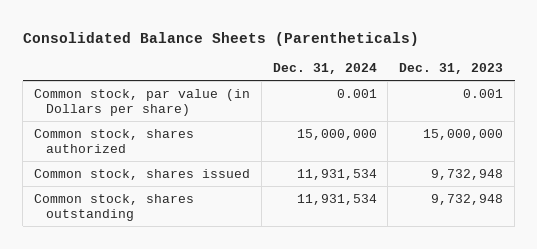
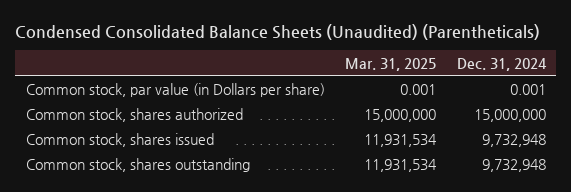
[22,31,419,46] Consolidated Balance Sheets (Parentheticals) -> [15,23,541,40] Condensed Consolidated Balance Sheets (Unaudited) (Parentheticals)
[399,62,504,74] Dec. 31, 2023 -> none
none -> [345,57,437,71] Mar. 31, 2025
[296,168,377,180] 11,931,534 -> [481,134,546,148] 9,732,948
[296,193,377,205] 11,931,534 -> [481,159,546,173] 9,732,948

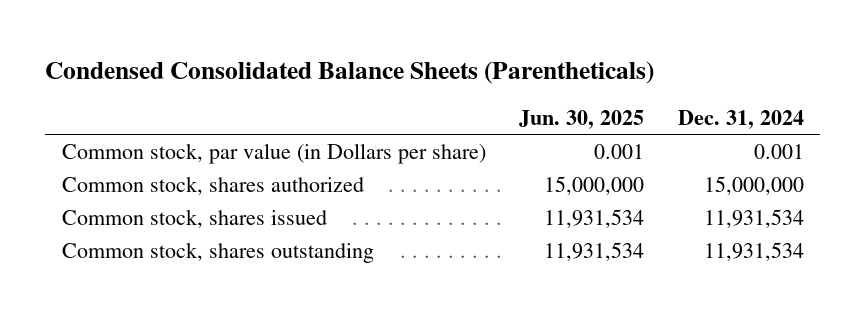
[15,23,541,40] Condensed Consolidated Balance Sheets (Unaudited) (Parentheticals) -> [44,61,654,85] Condensed Consolidated Balance Sheets (Parentheticals)
[345,57,437,71] Mar. 31, 2025 -> none
none -> [519,110,645,130] Jun. 30, 2025
[481,134,546,148] 9,732,948 -> [703,208,804,228] 11,931,534
[481,159,546,173] 9,732,948 -> [703,241,804,261] 11,931,534

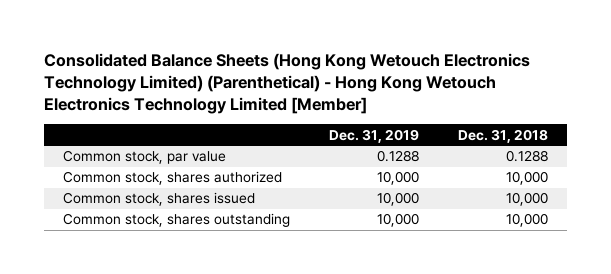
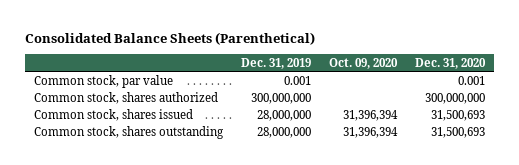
[44,53,531,115] Consolidated Balance Sheets (Hong Kong Wetouch Electronics Technology Limited) (Parenthetical) - Hong Kong Wetouch Electronics Technology Limited [Member] -> [24,31,315,45] Consolidated Balance Sheets (Parenthetical)
[457,128,548,143] Dec. 31, 2018 -> none
none -> [329,57,399,69] Oct. 09, 2020
none -> [415,57,487,69] Dec. 31, 2020
[377,150,420,163] 0.1288 -> [284,75,312,85] 0.001
[377,171,420,186] 10,000 -> [251,92,312,104] 300,000,000
[377,192,420,207] 10,000 -> [257,109,312,121] 28,000,000
[377,213,420,228] 10,000 -> [257,126,312,138] 28,000,000

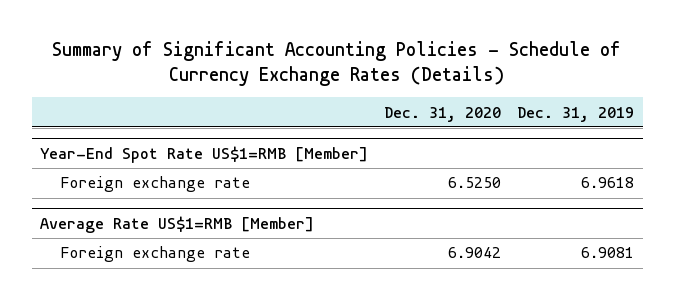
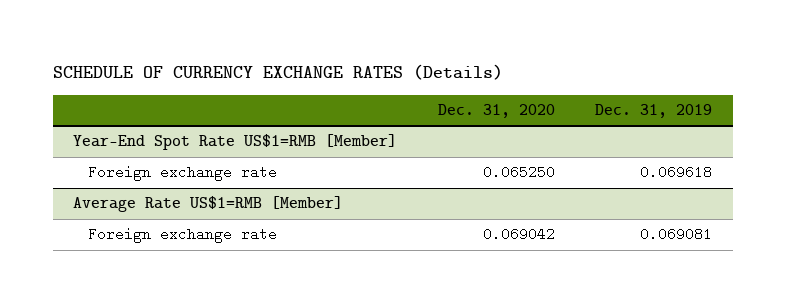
[52,41,622,87] Summary of Significant Accounting Policies - Schedule of Currency Exchange Rates (Details) -> [52,64,503,81] SCHEDULE OF CURRENCY EXCHANGE RATES (Details)
[448,177,502,189] 6.5250 -> [482,165,555,180] 0.065250
[581,177,635,189] 6.9618 -> [640,165,713,180] 0.069618
[448,247,502,259] 6.9042 -> [482,227,555,242] 0.069042
[581,247,635,259] 6.9081 -> [640,227,713,242] 0.069081

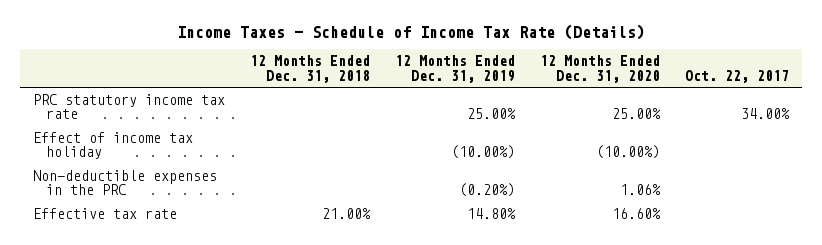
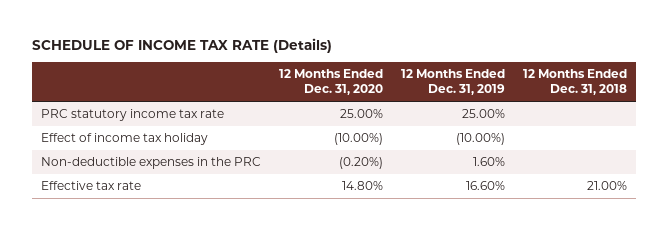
[176,23,645,40] Income Taxes - Schedule of Income Tax Rate (Details) -> [31,38,332,54] SCHEDULE OF INCOME TAX RATE (Details)
[685,69,790,83] Oct. 22, 2017 -> none
[458,183,515,198] (0.20%) -> [473,157,506,167] 1.60%
[619,184,661,196] 1.06% -> [338,157,383,170] (0.20%)
[466,207,516,219] 14.80% -> [466,181,506,191] 16.60%
[611,207,661,219] 16.60% -> [341,181,383,191] 14.80%

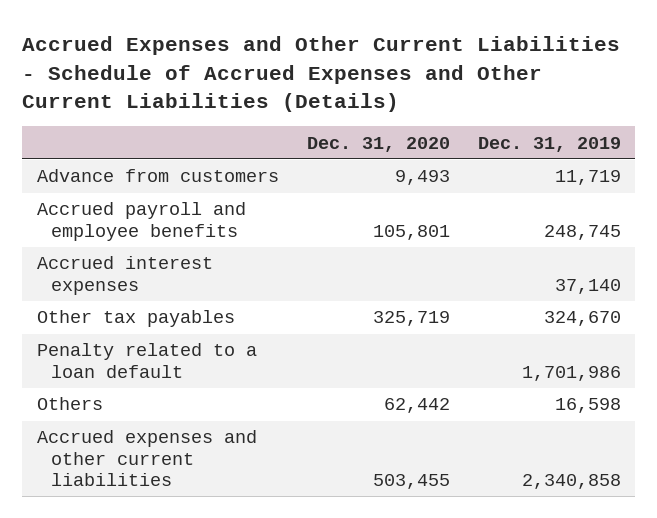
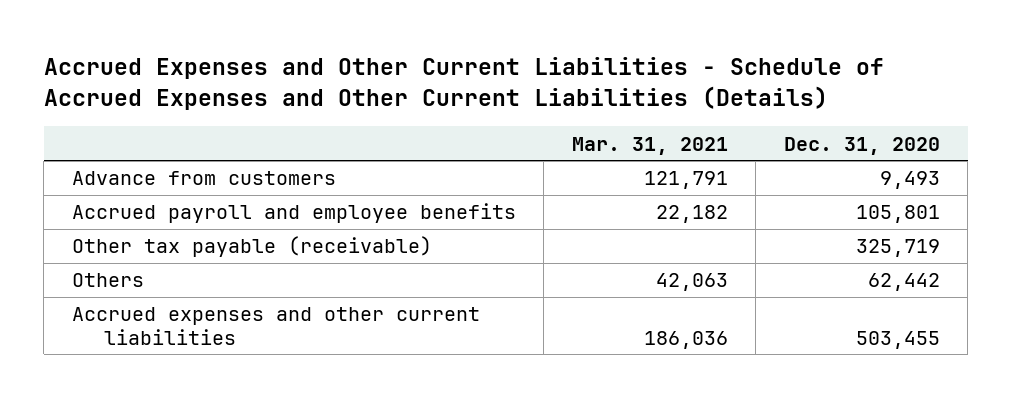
[477,136,621,152] Dec. 31, 2019 -> none
none -> [571,136,728,155] Mar. 31, 2021
[36,256,213,295] Accrued interest expenses -> none
[36,343,257,378] Penalty related to a loan default -> none
[36,310,235,328] Other tax payables -> [71,236,432,258] Other tax payable (receivable)

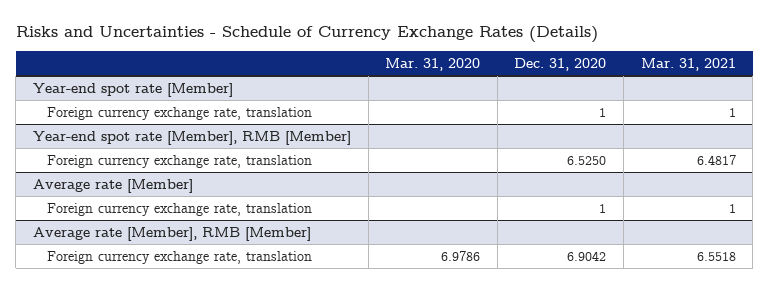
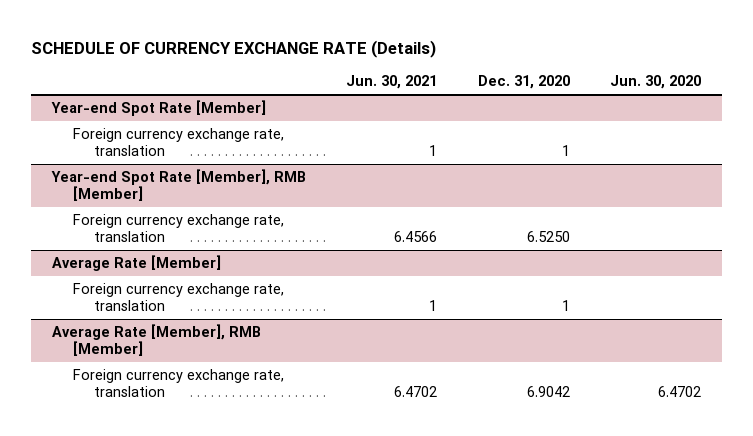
[15,26,598,44] Risks and Uncertainties - Schedule of Currency Exchange Rates (Details) -> [31,39,437,58] SCHEDULE OF CURRENCY EXCHANGE RATE (Details)
[385,58,481,72] Mar. 31, 2020 -> none
[640,58,736,72] Mar. 31, 2021 -> none
none -> [346,75,438,90] Jun. 30, 2021
none -> [610,75,702,90] Jun. 30, 2020
[32,82,233,97] Year-end spot rate [Member] -> [50,100,266,117] Year-end Spot Rate [Member]
[32,130,351,145] Year-end spot rate [Member], RMB [Member] -> [50,169,306,202] Year-end Spot Rate [Member], RMB [Member]
[32,178,193,193] Average rate [Member] -> [51,255,221,272] Average Rate [Member]
[32,226,311,241] Average rate [Member], RMB [Member] -> [51,324,261,357] Average Rate [Member], RMB [Member]

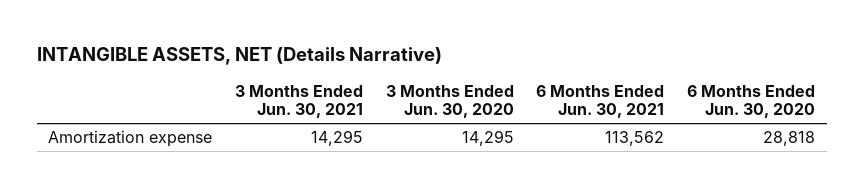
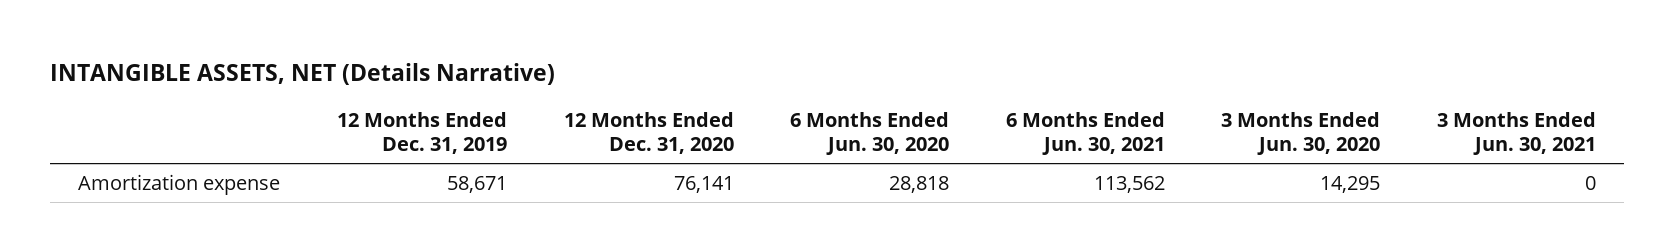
none -> [337,111,508,155] 12 Months Ended Dec. 31, 2019
none -> [563,111,734,155] 12 Months Ended Dec. 31, 2020
[310,130,363,147] 14,295 -> [1584,175,1596,190] 0

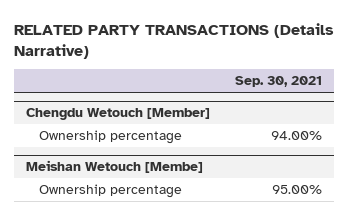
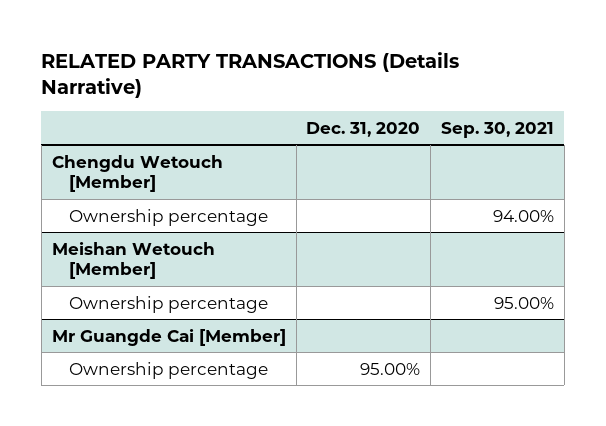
none -> [306,121,421,137] Dec. 31, 2020
[26,160,204,174] Meishan Wetouch [Membe] -> [51,241,215,280] Meishan Wetouch [Member]
none -> [51,328,286,346] Mr Guangde Cai [Member]
none -> [68,361,268,379] Ownership percentage

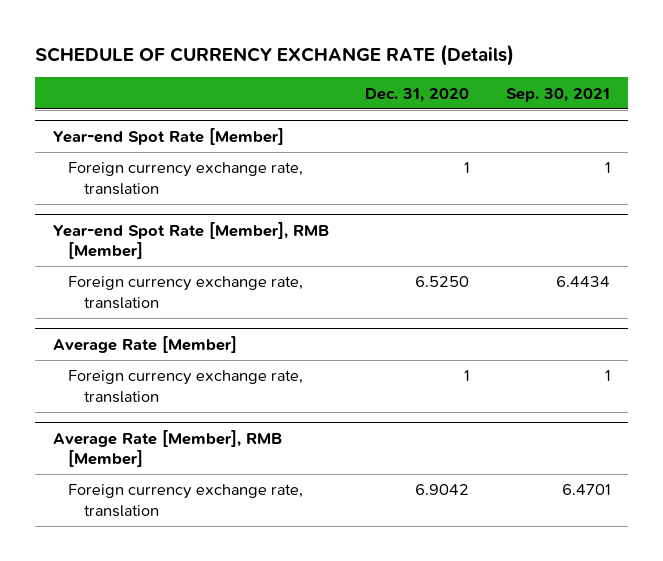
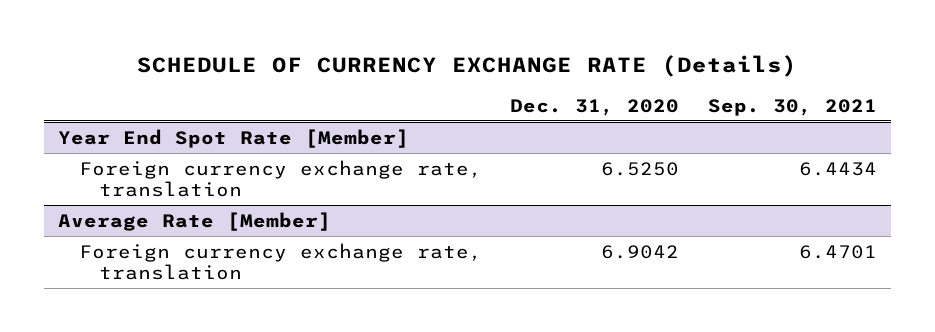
[68,162,304,195] Foreign currency exchange rate, translation -> none
[52,221,329,259] Year-end Spot Rate [Member], RMB [Member] -> none
[52,127,284,145] Year-end Spot Rate [Member] -> [58,128,410,148] Year End Spot Rate [Member]
[68,370,304,403] Foreign currency exchange rate, translation -> none
[52,429,282,467] Average Rate [Member], RMB [Member] -> none

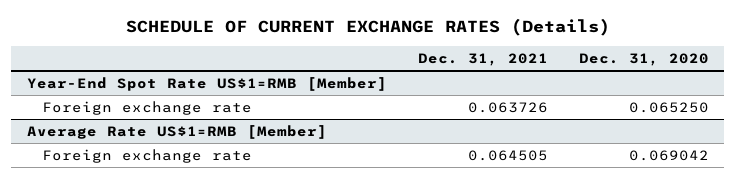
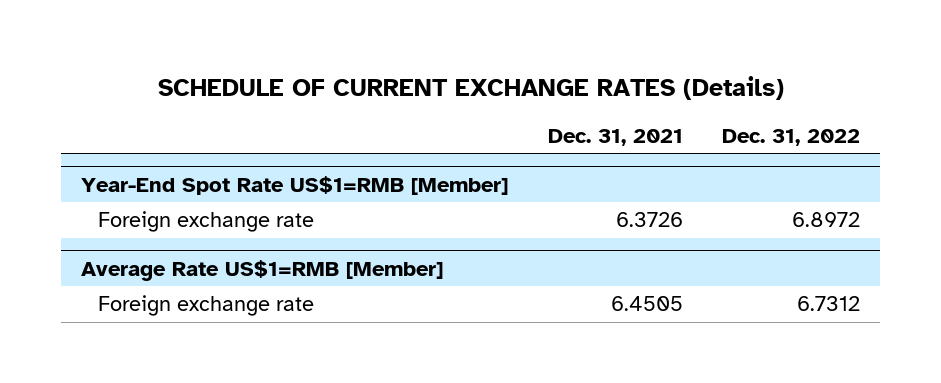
[578,52,709,66] Dec. 31, 2020 -> none
none -> [721,128,860,146] Dec. 31, 2022
[467,101,548,113] 0.063726 -> [615,212,683,228] 6.3726
[467,149,548,161] 0.064505 -> [610,296,683,312] 6.4505

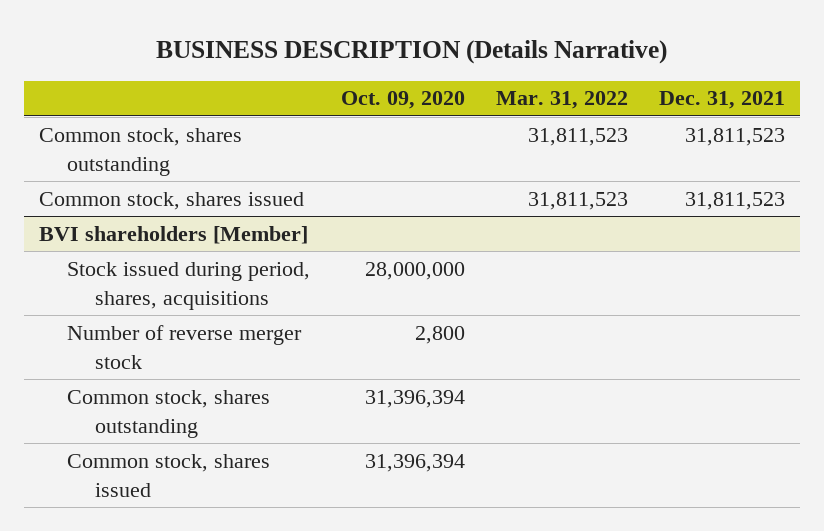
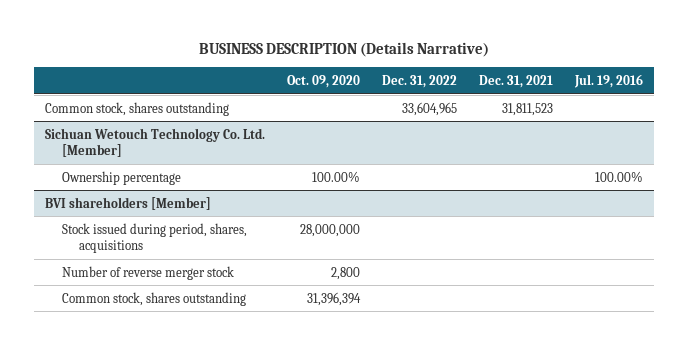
[495,91,628,110] Mar. 31, 2022 -> none
none -> [382,74,458,88] Dec. 31, 2022
none -> [574,73,644,88] Jul. 19, 2016
[39,191,305,210] Common stock, shares issued -> none
none -> [45,127,266,157] Sichuan Wetouch Technology Co. Ltd. [Member]
none -> [61,170,181,185] Ownership percentage
[67,453,271,497] Common stock, shares issued -> none

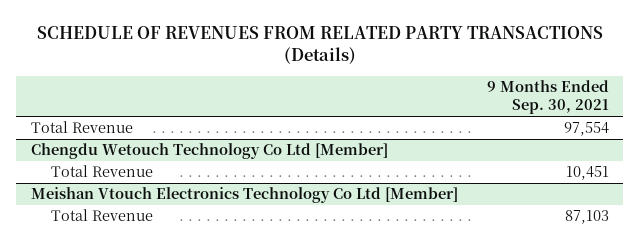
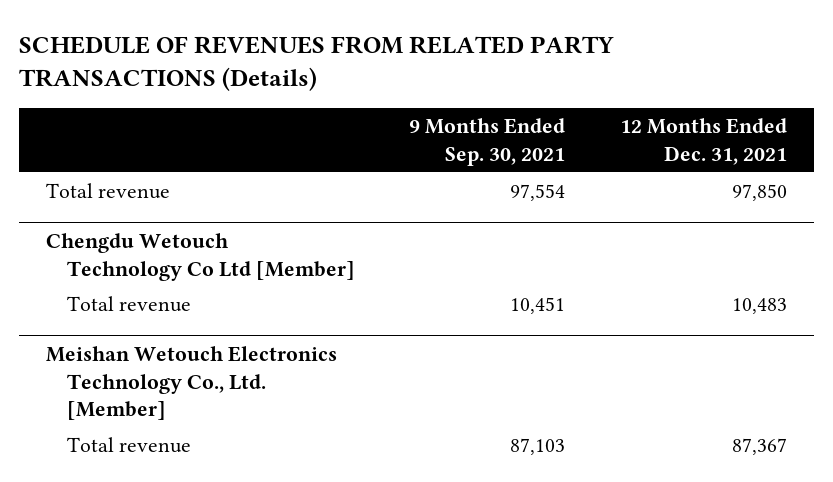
none -> [619,117,787,165] 12 Months Ended Dec. 31, 2021
[30,121,133,134] Total Revenue -> [46,182,171,199] Total revenue
[50,165,153,178] Total Revenue -> [66,295,191,312] Total revenue
[30,187,458,204] Meishan Vtouch Electronics Technology Co Ltd [Member] -> [46,345,338,421] Meishan Wetouch Electronics Technology Co., Ltd. [Member]
[50,209,153,222] Total Revenue -> [66,436,191,453] Total revenue

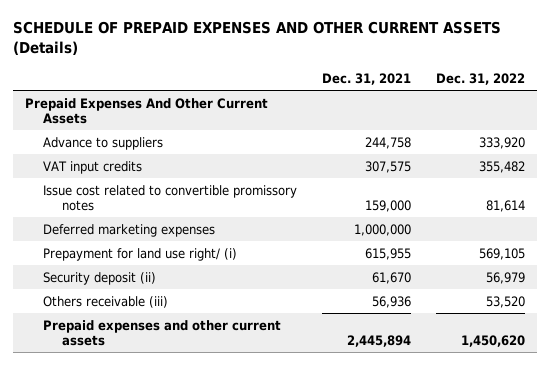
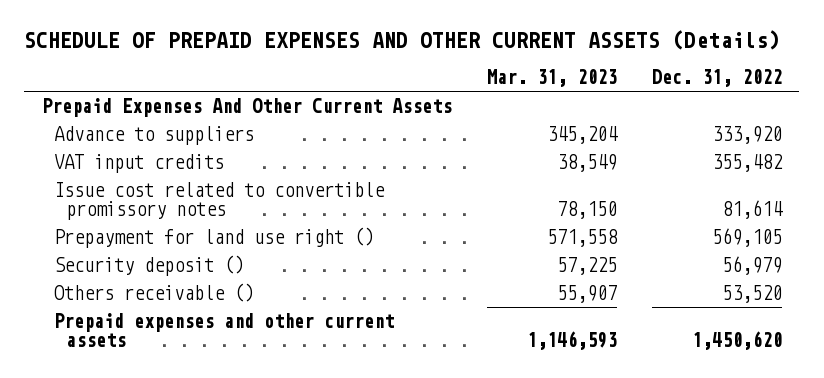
[321,73,411,86] Dec. 31, 2021 -> none
none -> [486,69,617,88] Mar. 31, 2023
[43,223,216,237] Deferred marketing expenses -> none
[43,247,238,261] Prepayment for land use right/ (i) -> [54,227,375,249] Prepayment for land use right ()
[43,271,157,285] Security deposit (ii) -> [54,255,245,277] Security deposit ()
[43,295,169,308] Others receivable (iii) -> [54,283,255,303] Others receivable ()

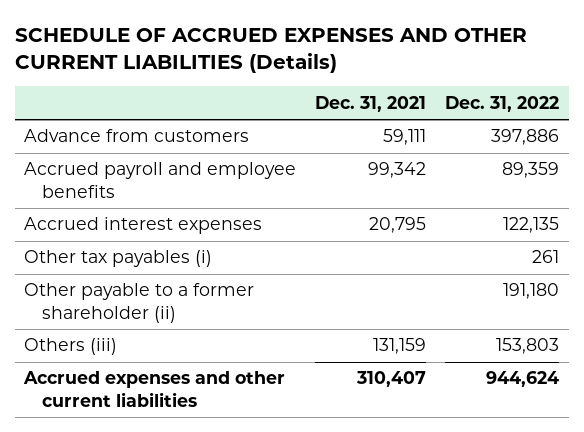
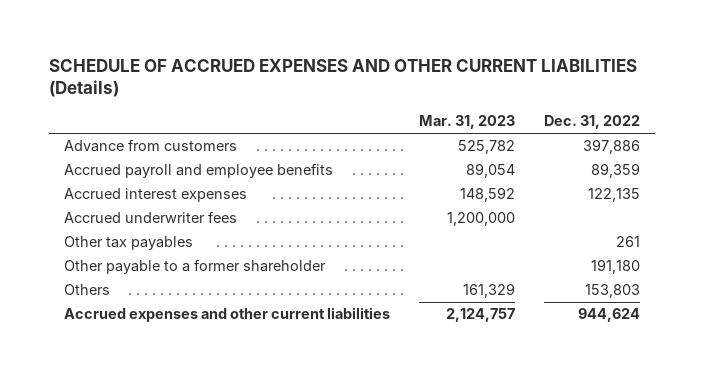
[315,95,427,112] Dec. 31, 2021 -> none
none -> [418,115,515,130] Mar. 31, 2023
none -> [63,211,237,224] Accrued underwriter fees
[24,250,213,268] Other tax payables (i) -> [63,236,193,251] Other tax payables
[24,283,255,323] Other payable to a former shareholder (ii) -> [63,259,326,275] Other payable to a former shareholder
[24,338,118,356] Others (iii) -> [63,284,110,296] Others

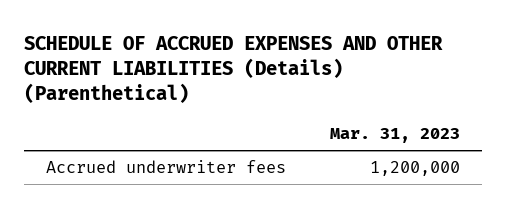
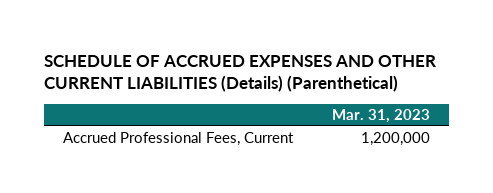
[46,160,287,174] Accrued underwriter fees -> [63,132,295,147] Accrued Professional Fees, Current

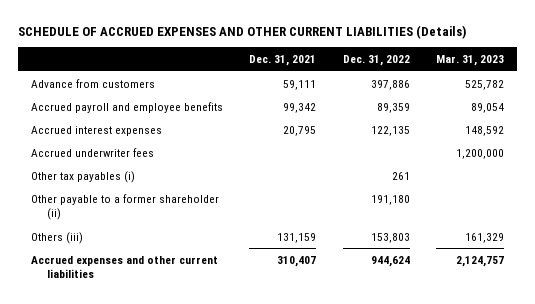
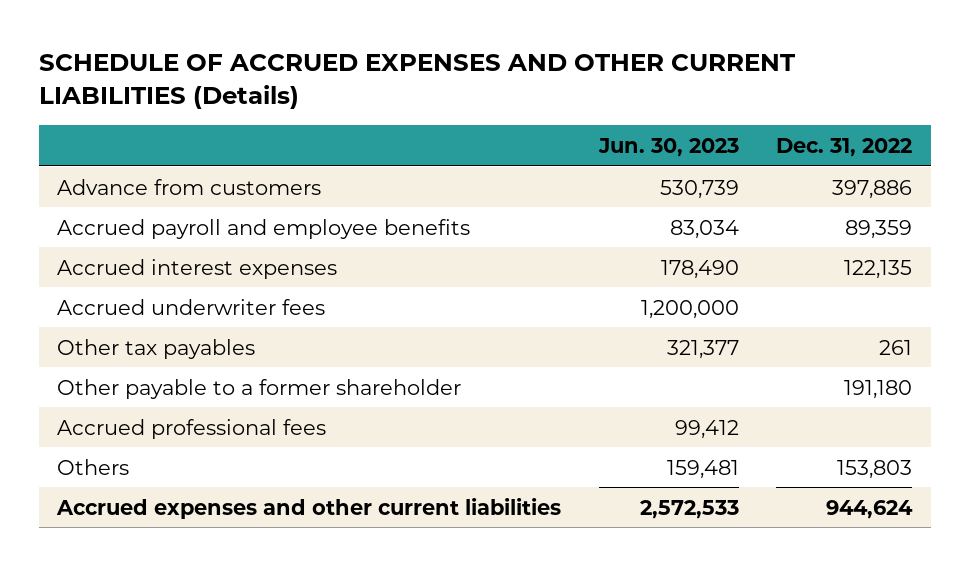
[249,54,317,66] Dec. 31, 2021 -> none
[435,54,504,66] Mar. 31, 2023 -> none
none -> [597,137,739,157] Jun. 30, 2023
[31,170,136,183] Other tax payables (i) -> [57,338,256,359] Other tax payables
[31,193,220,221] Other payable to a former shareholder (ii) -> [57,378,462,399] Other payable to a former shareholder
none -> [57,418,327,439] Accrued professional fees
[31,231,84,244] Others (iii) -> [57,458,130,475] Others

